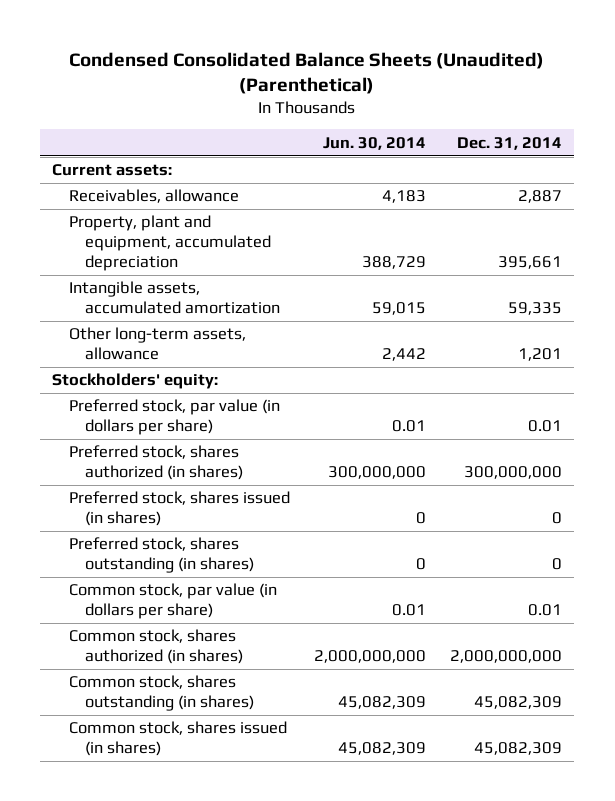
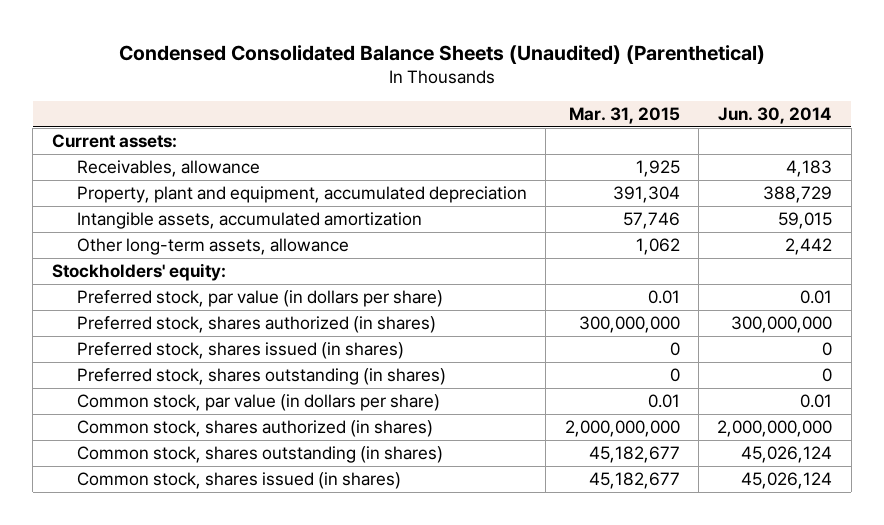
[457,136,563,150] Dec. 31, 2014 -> none
none -> [568,107,680,125] Mar. 31, 2015
[337,696,426,710] 45,082,309 -> [741,446,833,464] 45,026,124
[337,742,426,756] 45,082,309 -> [741,472,833,490] 45,026,124

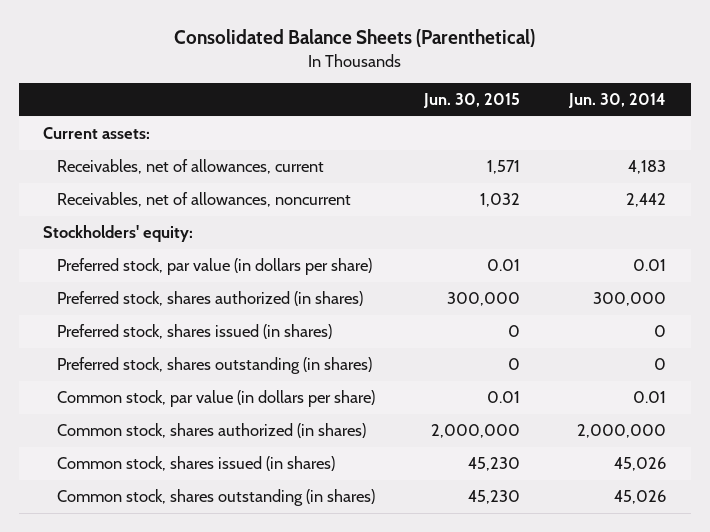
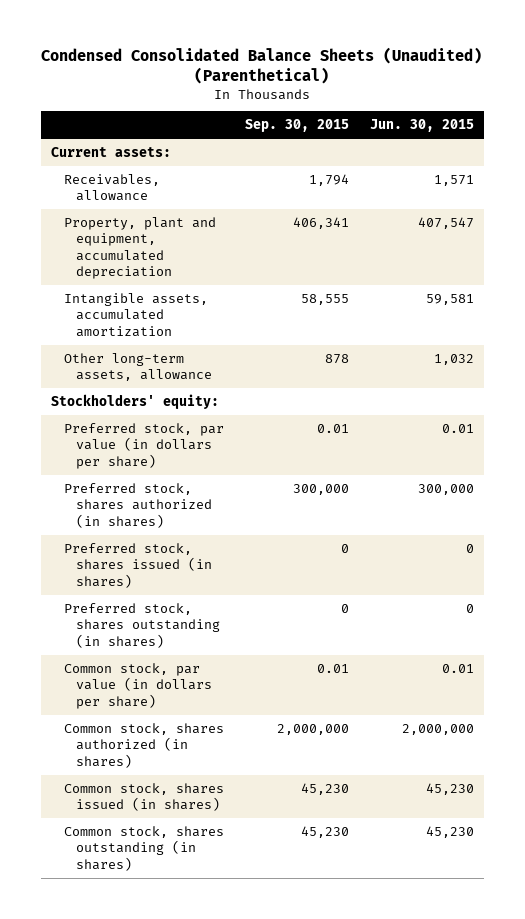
[173,29,535,48] Consolidated Balance Sheets (Parenthetical) -> [41,46,483,85] Condensed Consolidated Balance Sheets (Unaudited) (Parenthetical)
[568,93,667,109] Jun. 30, 2014 -> none
none -> [244,119,349,133] Sep. 30, 2015
[56,159,324,175] Receivables, net of allowances, current -> [63,173,160,202] Receivables, allowance
none -> [63,216,216,280] Property, plant and equipment, accumulated depreciation
none -> [63,292,208,337] Intangible assets, accumulated amortization
[56,192,351,208] Receivables, net of allowances, noncurrent -> [63,352,212,382] Other long-term assets, allowance

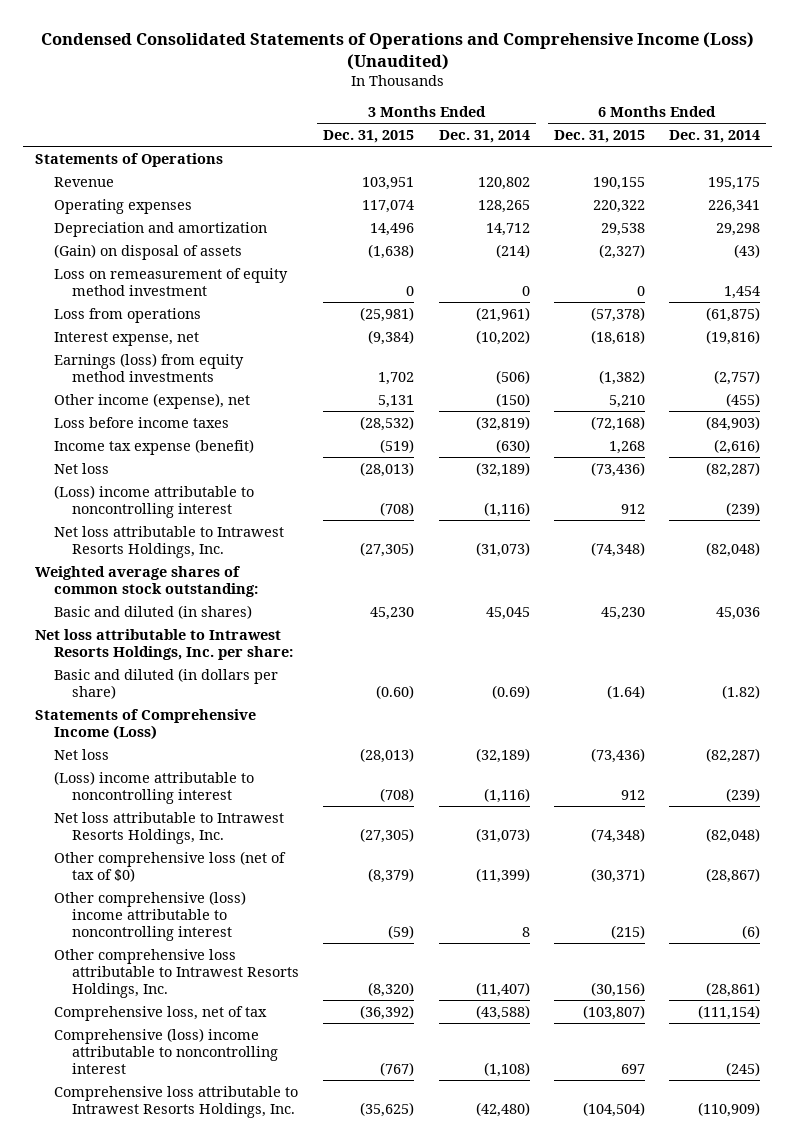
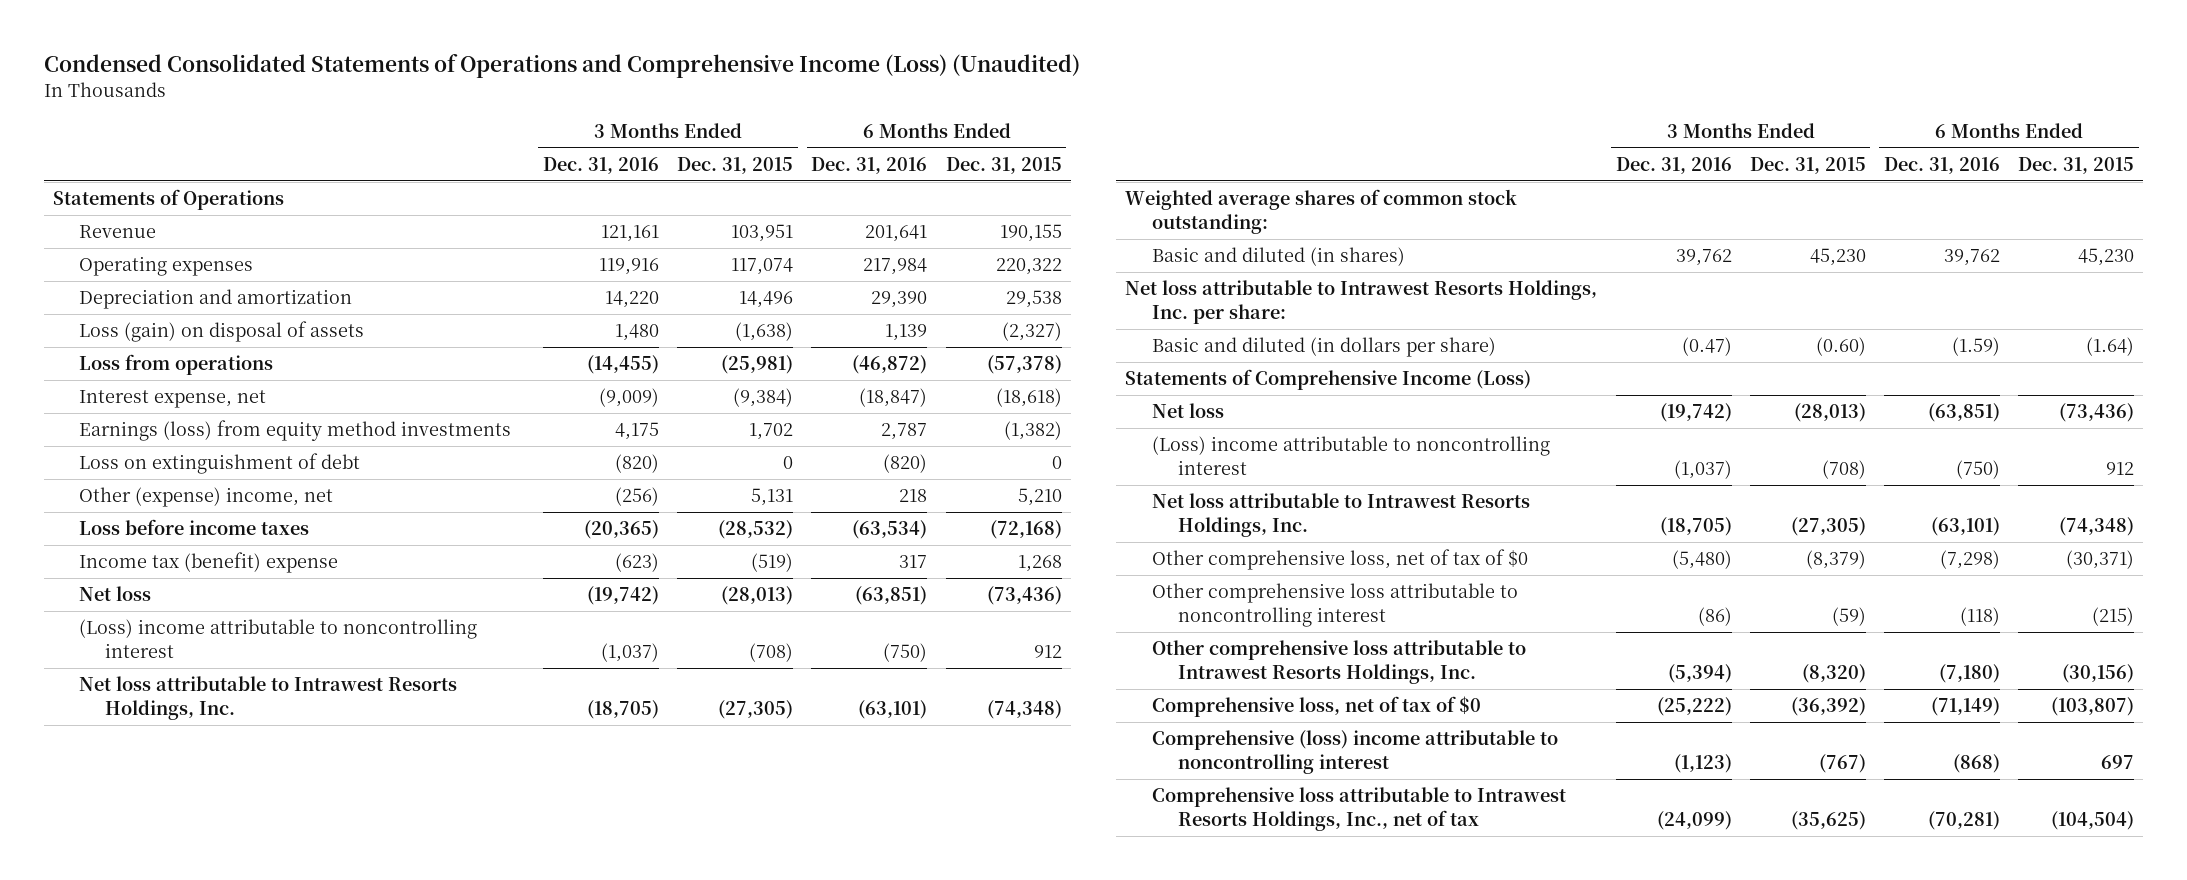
[438,130,530,144] Dec. 31, 2014 -> none
[669,130,761,144] Dec. 31, 2014 -> none
none -> [542,156,659,174] Dec. 31, 2016
none -> [811,156,928,174] Dec. 31, 2016
[53,267,288,296] Loss on remeasurement of equity method investment -> none
[53,243,242,260] (Gain) on disposal of assets -> [79,321,365,343] Loss (gain) on disposal of assets
none -> [79,453,361,475] Loss on extinguishment of debt
[53,392,250,409] Other income (expense), net -> [79,487,334,508] Other (expense) income, net
[53,438,254,455] Income tax expense (benefit) -> [79,552,339,574] Income tax (benefit) expense
[53,850,286,882] Other comprehensive loss (net of tax of $0) -> [1151,549,1528,571] Other comprehensive loss, net of tax of $0
[53,890,246,941] Other comprehensive (loss) income attributable to noncontrolling interest -> [1151,583,1518,627] Other comprehensive loss attributable to noncontrolling interest
[53,1005,267,1021] Comprehensive loss, net of tax -> [1151,696,1481,718] Comprehensive loss, net of tax of $0
[53,1085,298,1118] Comprehensive loss attributable to Intrawest Resorts Holdings, Inc. -> [1151,787,1566,831] Comprehensive loss attributable to Intrawest Resorts Holdings, Inc., net of tax

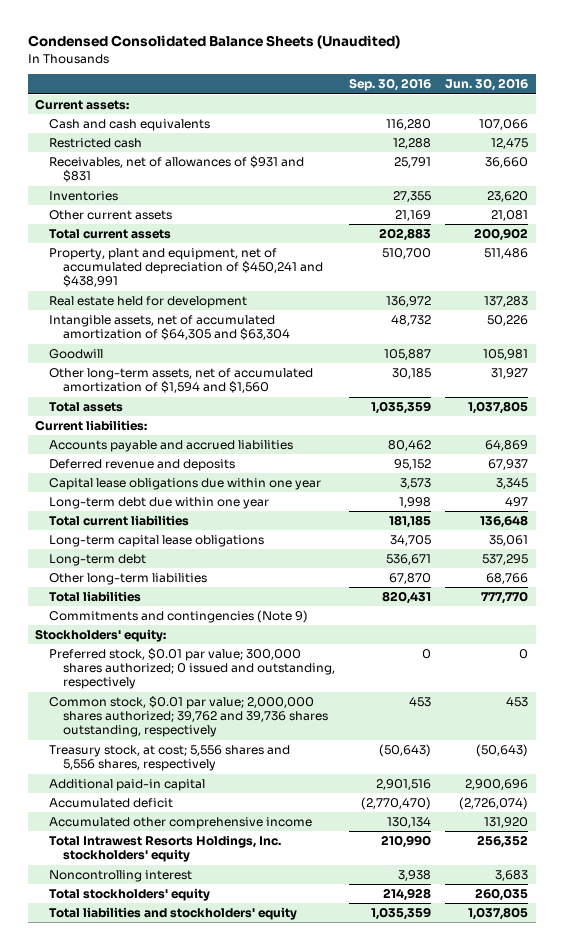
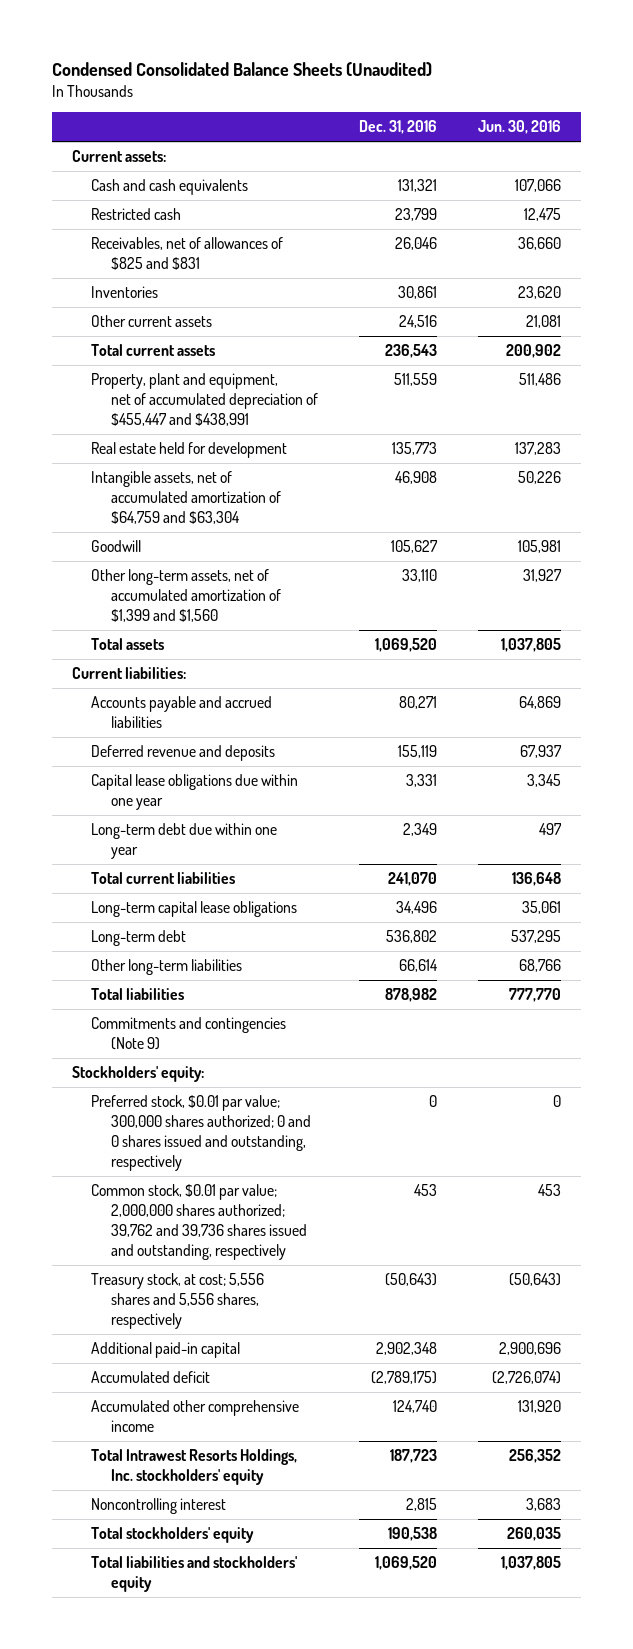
[349,78,432,92] Sep. 30, 2016 -> none
none -> [358,120,437,135] Dec. 31, 2016
[48,155,304,183] Receivables, net of allowances of $931 and $831 -> [91,237,284,271] Receivables, net of allowances of $825 and $831
[48,247,323,288] Property, plant and equipment, net of accumulated depreciation of $450,241 and $438,991 -> [91,373,318,427] Property, plant and equipment, net of accumulated depreciation of $455,447 and $438,991
[48,314,290,341] Intangible assets, net of accumulated amortization of $64,305 and $63,304 -> [91,471,281,525] Intangible assets, net of accumulated amortization of $64,759 and $63,304
[48,367,313,394] Other long-term assets, net of accumulated amortization of $1,594 and $1,560 -> [91,569,281,623] Other long-term assets, net of accumulated amortization of $1,399 and $1,560
[48,647,335,690] Preferred stock, $0.01 par value; 300,000 shares authorized; 0 issued and outstanding, respectively -> [91,1095,311,1172] Preferred stock, $0.01 par value; 300,000 shares authorized; 0 and 0 shares issued and outstanding, respectively
[48,695,328,738] Common stock, $0.01 par value; 2,000,000 shares authorized; 39,762 and 39,736 shares outstanding, respectively -> [91,1184,307,1261] Common stock, $0.01 par value; 2,000,000 shares authorized; 39,762 and 39,736 shares issued and outstanding, respectively

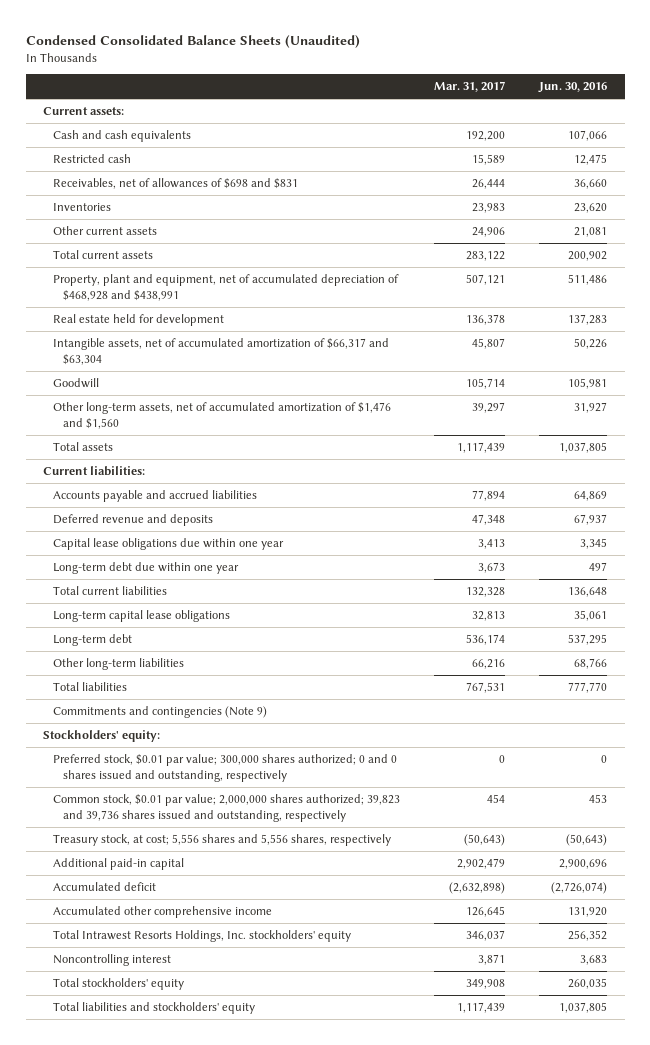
[358,120,437,135] Dec. 31, 2016 -> none
none -> [434,81,506,93] Mar. 31, 2017
[91,237,284,271] Receivables, net of allowances of $825 and $831 -> [52,178,298,190] Receivables, net of allowances of $698 and $831
[91,373,318,427] Property, plant and equipment, net of accumulated depreciation of $455,447 and $438,991 -> [52,274,399,301] Property, plant and equipment, net of accumulated depreciation of $468,928 and $438,991
[91,471,281,525] Intangible assets, net of accumulated amortization of $64,759 and $63,304 -> [52,338,389,365] Intangible assets, net of accumulated amortization of $66,317 and $63,304
[91,569,281,623] Other long-term assets, net of accumulated amortization of $1,399 and $1,560 -> [52,402,391,429] Other long-term assets, net of accumulated amortization of $1,476 and $1,560
[91,1184,307,1261] Common stock, $0.01 par value; 2,000,000 shares authorized; 39,762 and 39,736 shares issued and outstanding, respectively -> [52,794,400,822] Common stock, $0.01 par value; 2,000,000 shares authorized; 39,823 and 39,736 shares issued and outstanding, respectively

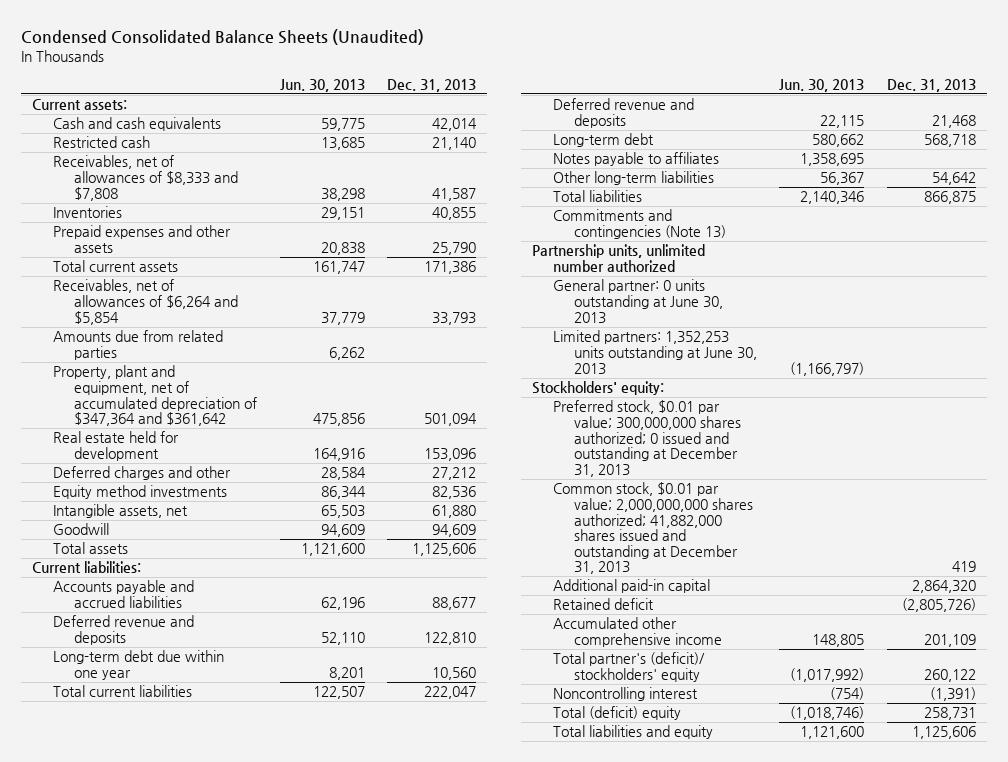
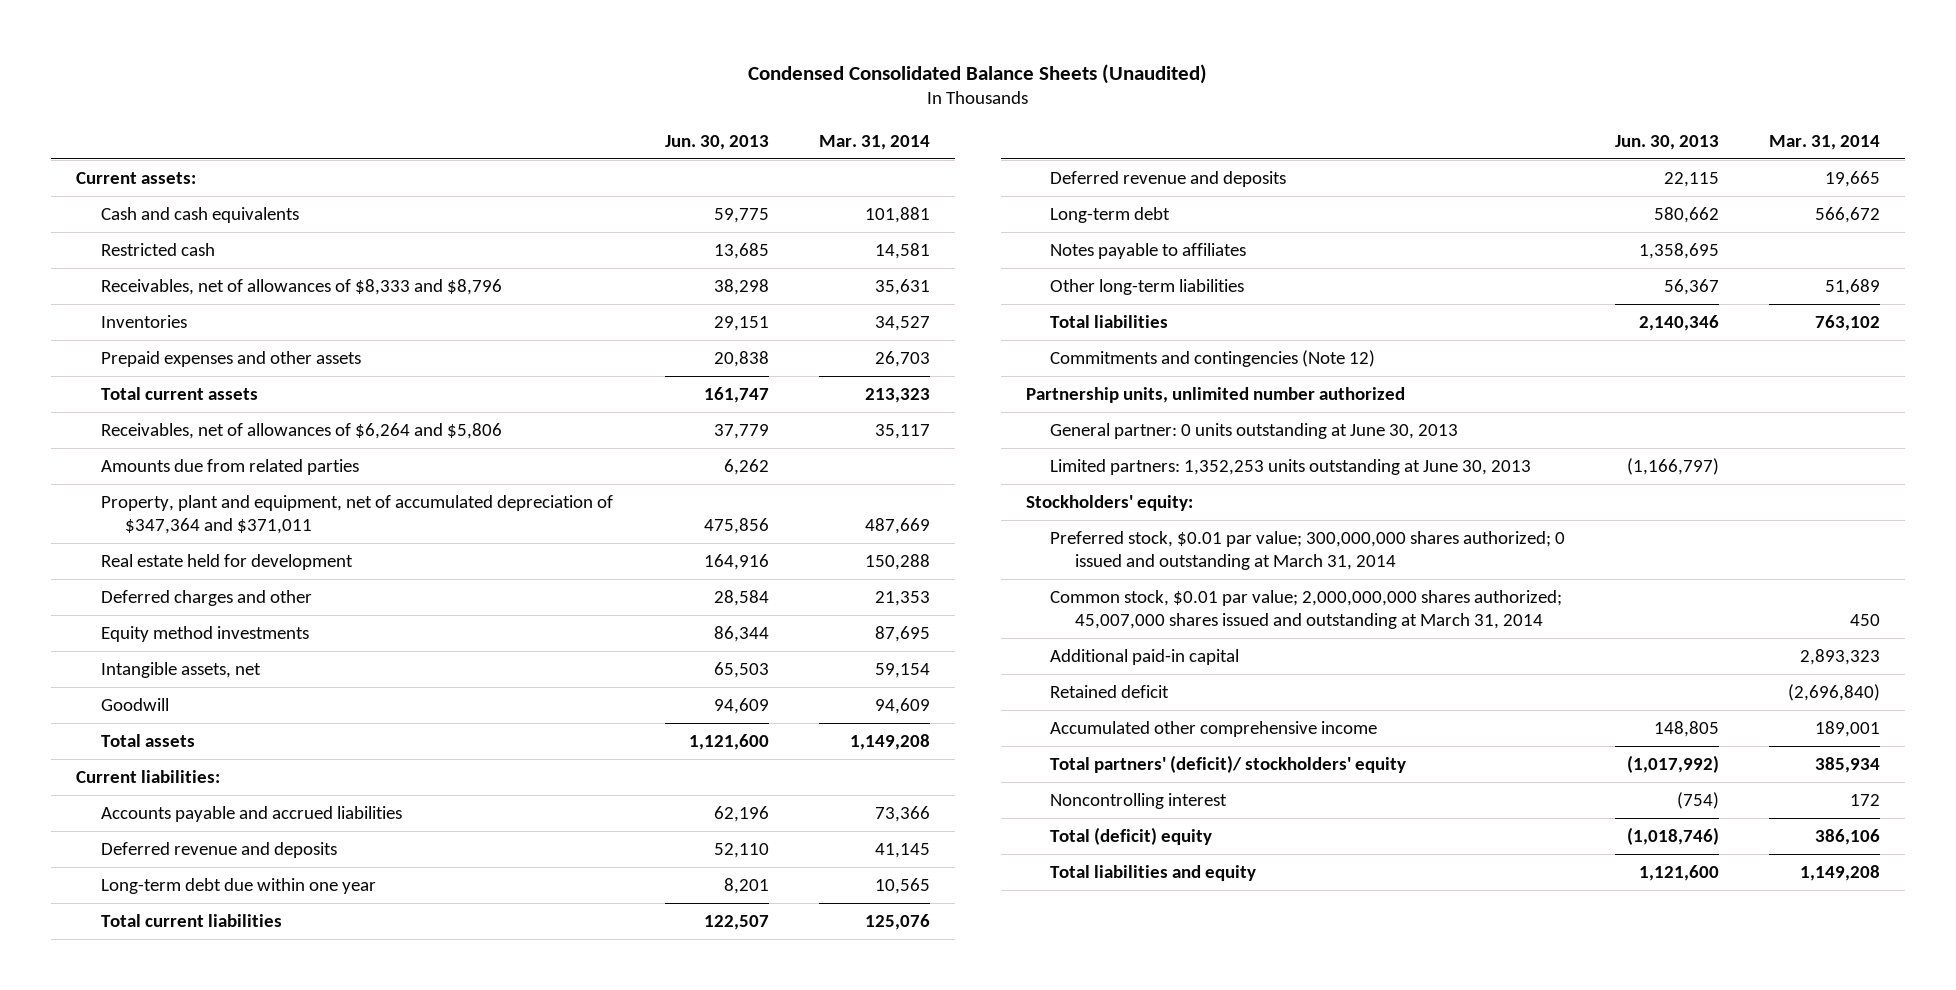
[387,78,477,92] Dec. 31, 2013 -> none
none -> [819,134,931,150] Mar. 31, 2014
[53,155,239,201] Receivables, net of allowances of $8,333 and $7,808 -> [100,279,502,296] Receivables, net of allowances of $8,333 and $8,796
[53,279,239,325] Receivables, net of allowances of $6,264 and $5,854 -> [100,423,502,440] Receivables, net of allowances of $6,264 and $5,806
[53,365,258,427] Property, plant and equipment, net of accumulated depreciation of $347,364 and $361,642 -> [100,495,613,535] Property, plant and equipment, net of accumulated depreciation of $347,364 and $371,011
[553,209,727,240] Commitments and contingencies (Note 13) -> [1050,350,1376,368] Commitments and contingencies (Note 12)
[553,400,742,477] Preferred stock, $0.01 par value; 300,000,000 shares authorized; 0 issued and outstanding at December 31, 2013 -> [1050,531,1566,571] Preferred stock, $0.01 par value; 300,000,000 shares authorized; 0 issued and outstanding at March 31, 2014
[553,482,754,575] Common stock, $0.01 par value; 2,000,000,000 shares authorized; 41,882,000 shares issued and outstanding at December 31, 2013 -> [1050,590,1563,630] Common stock, $0.01 par value; 2,000,000,000 shares authorized; 45,007,000 shares issued and outstanding at March 31, 2014
[553,652,706,683] Total partner's (deficit)/ stockholders' equity -> [1050,755,1407,774] Total partners' (deficit)/ stockholders' equity

